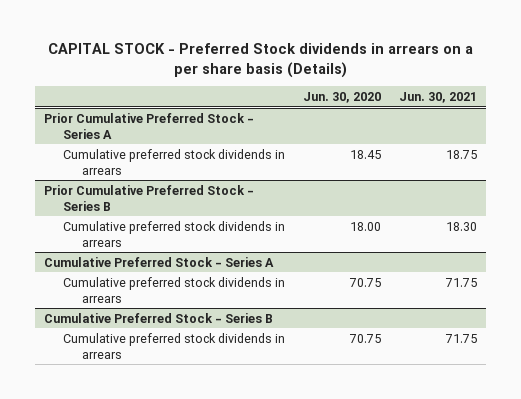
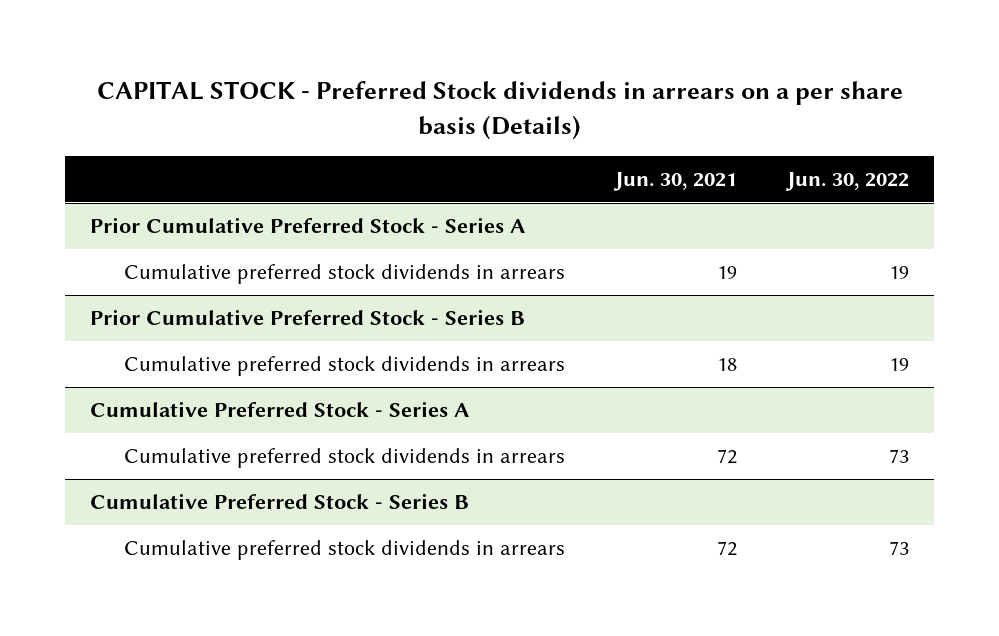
[303,91,382,103] Jun. 30, 2020 -> none
none -> [785,172,910,192] Jun. 30, 2022
[446,149,478,159] 18.75 -> [717,266,738,280] 19
[446,221,478,231] 18.30 -> [717,358,738,372] 18
[445,277,478,287] 71.75 -> [717,449,738,465] 72
[445,333,478,343] 71.75 -> [717,541,738,557] 72

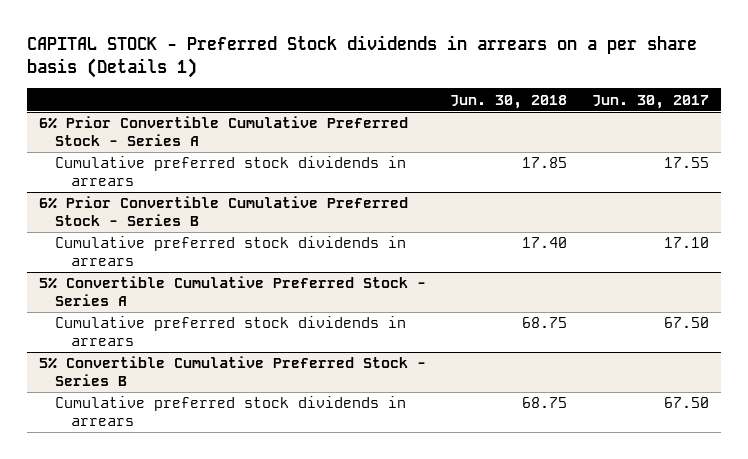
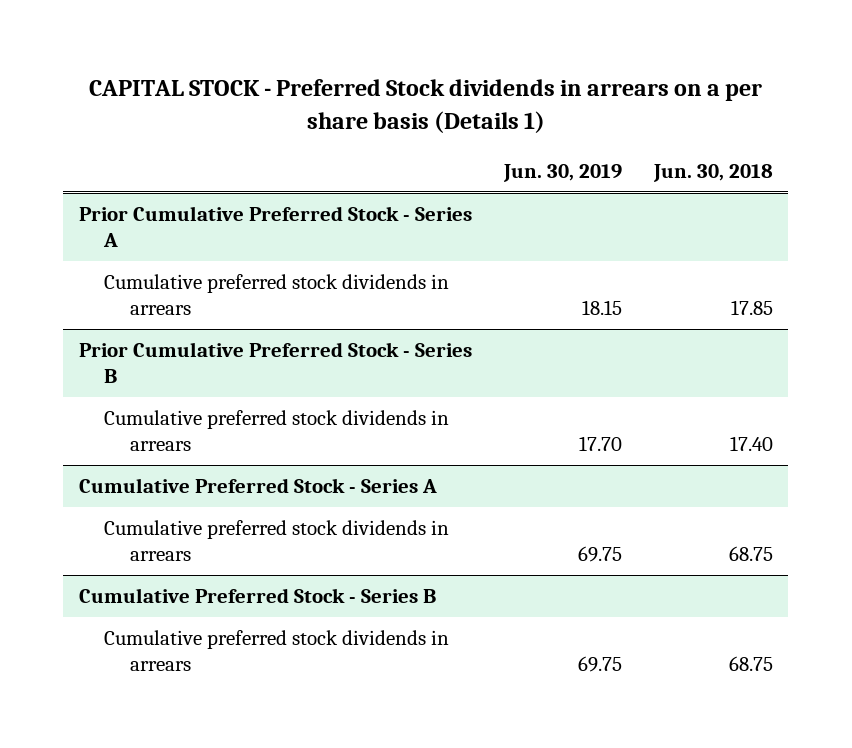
[591,94,709,109] Jun. 30, 2017 -> none
none -> [502,163,622,182] Jun. 30, 2019
[39,116,409,147] 6% Prior Convertible Cumulative Preferred Stock - Series A -> [79,206,473,247] Prior Cumulative Preferred Stock - Series A
[39,196,409,227] 6% Prior Convertible Cumulative Preferred Stock - Series B -> [79,342,473,383] Prior Cumulative Preferred Stock - Series B
[39,276,427,307] 5% Convertible Cumulative Preferred Stock - Series A -> [79,478,438,494] Cumulative Preferred Stock - Series A
[39,356,427,387] 5% Convertible Cumulative Preferred Stock - Series B -> [79,588,437,604] Cumulative Preferred Stock - Series B

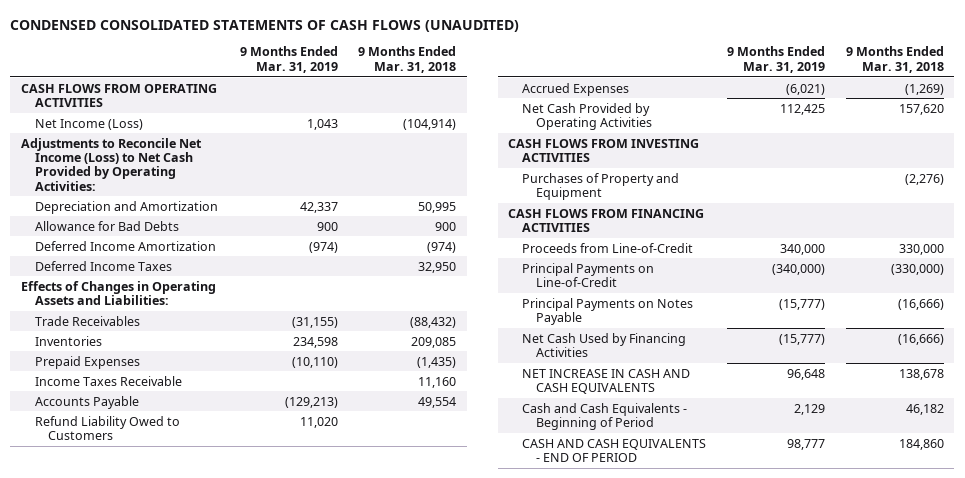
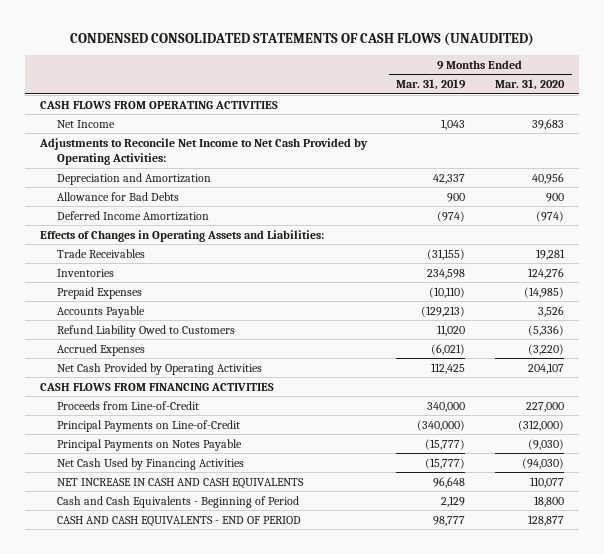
[358,46,457,73] 9 Months Ended Mar. 31, 2018 -> none
none -> [495,79,566,91] Mar. 31, 2020
[34,118,143,130] Net Income (Loss) -> [56,119,115,128] Net Income
[20,137,202,191] Adjustments to Reconcile Net Income (Loss) to Net Cash Provided by Operating Activities: -> [38,137,368,166] Adjustments to Reconcile Net Income to Net Cash Provided by Operating Activities:
[34,260,172,271] Deferred Income Taxes -> none
[34,375,182,386] Income Taxes Receivable -> none
[508,138,700,162] CASH FLOWS FROM INVESTING ACTIVITIES -> none
[521,172,679,200] Purchases of Property and Equipment -> none

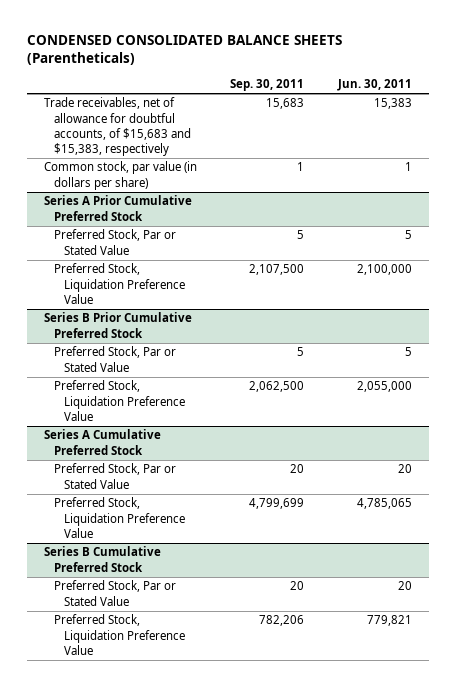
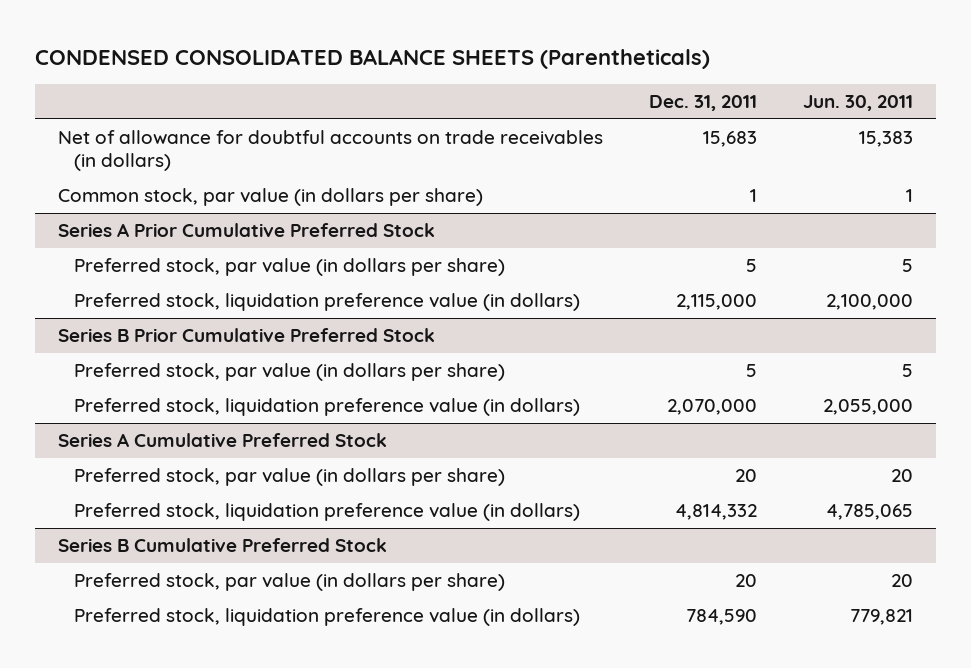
[230,79,305,92] Sep. 30, 2011 -> none
none -> [648,95,757,112] Dec. 31, 2011
[43,97,192,156] Trade receivables, net of allowance for doubtful accounts, of $15,683 and $15,383, respectively -> [57,130,603,171] Net of allowance for doubtful accounts on trade receivables (in dollars)
[54,229,177,255] Preferred Stock, Par or Stated Value -> [74,258,506,277] Preferred stock, par value (in dollars per share)
[54,263,186,304] Preferred Stock, Liquidation Preference Value -> [74,293,581,312] Preferred stock, liquidation preference value (in dollars)
[54,346,177,372] Preferred Stock, Par or Stated Value -> [74,363,506,382] Preferred stock, par value (in dollars per share)
[54,380,186,421] Preferred Stock, Liquidation Preference Value -> [74,398,581,417] Preferred stock, liquidation preference value (in dollars)
[54,463,177,489] Preferred Stock, Par or Stated Value -> [74,468,506,487] Preferred stock, par value (in dollars per share)
[54,497,186,538] Preferred Stock, Liquidation Preference Value -> [74,503,581,522] Preferred stock, liquidation preference value (in dollars)
[54,580,177,606] Preferred Stock, Par or Stated Value -> [74,573,506,592] Preferred stock, par value (in dollars per share)
[54,614,186,655] Preferred Stock, Liquidation Preference Value -> [74,608,581,627] Preferred stock, liquidation preference value (in dollars)

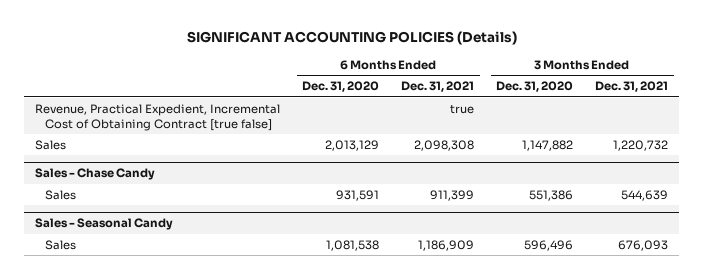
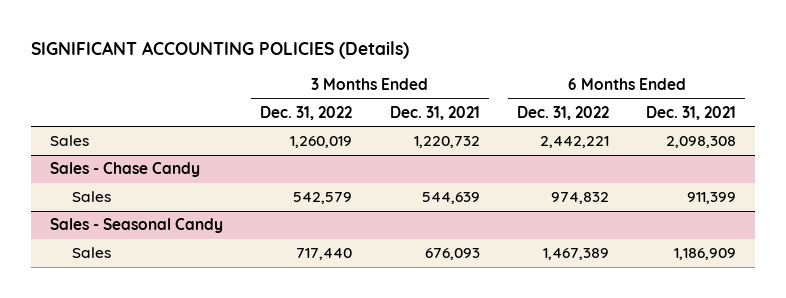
[302,81,380,93] Dec. 31, 2020 -> none
[496,81,574,93] Dec. 31, 2020 -> none
none -> [260,105,353,120] Dec. 31, 2022
none -> [516,105,609,120] Dec. 31, 2022
[35,103,281,131] Revenue, Practical Expedient, Incremental Cost of Obtaining Contract [true false] -> none

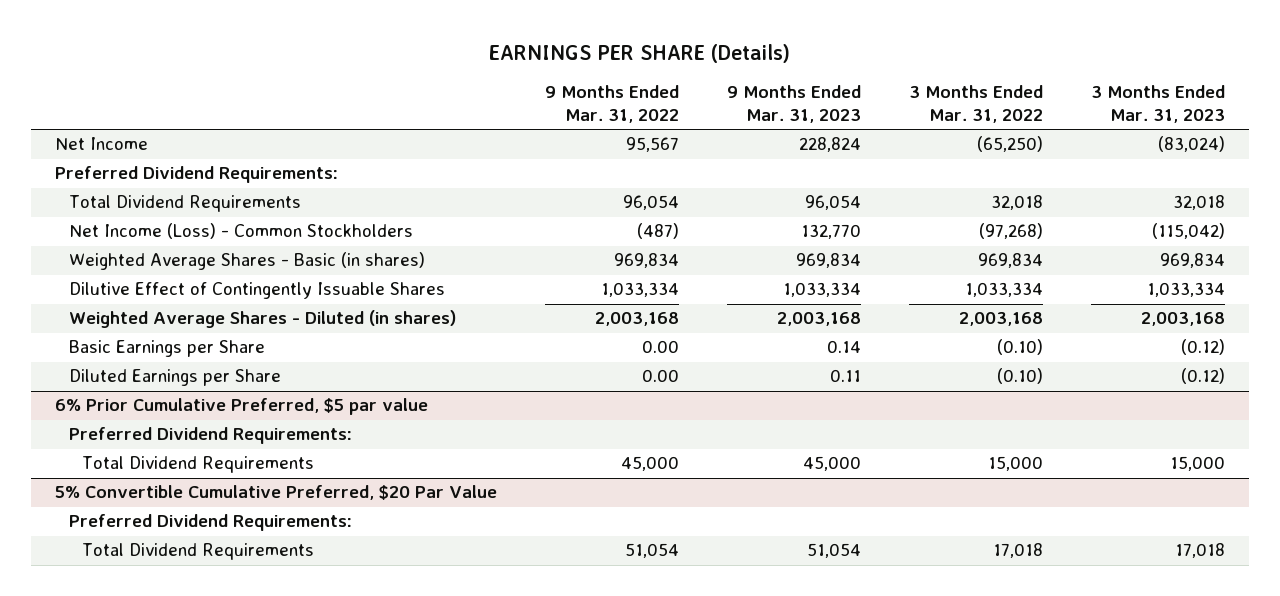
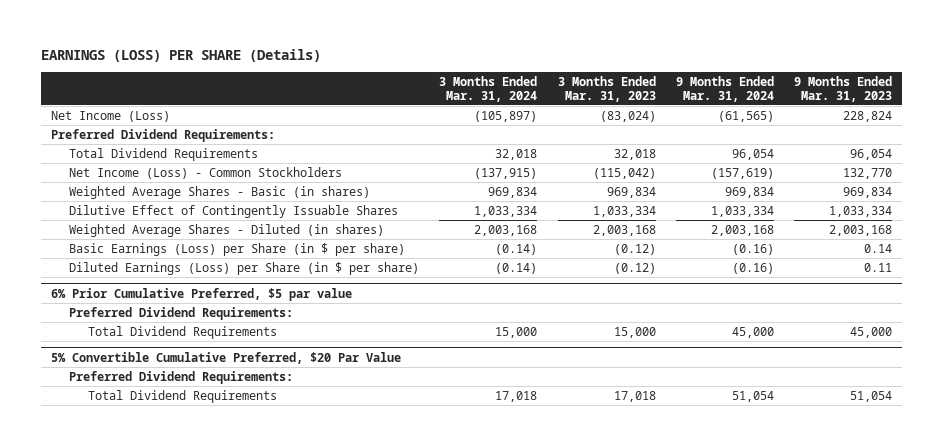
[489,43,791,63] EARNINGS PER SHARE (Details) -> [40,48,321,62] EARNINGS (LOSS) PER SHARE (Details)
[545,85,680,124] 9 Months Ended Mar. 31, 2022 -> none
[909,85,1044,124] 3 Months Ended Mar. 31, 2022 -> none
none -> [439,75,538,102] 3 Months Ended Mar. 31, 2024
none -> [675,75,774,102] 9 Months Ended Mar. 31, 2024
[55,137,149,151] Net Income -> [50,111,170,123] Net Income (Loss)
[68,340,265,358] Basic Earnings per Share -> [69,243,406,257] Basic Earnings (Loss) per Share (in $ per share)
[68,369,281,387] Diluted Earnings per Share -> [69,262,420,276] Diluted Earnings (Loss) per Share (in $ per share)

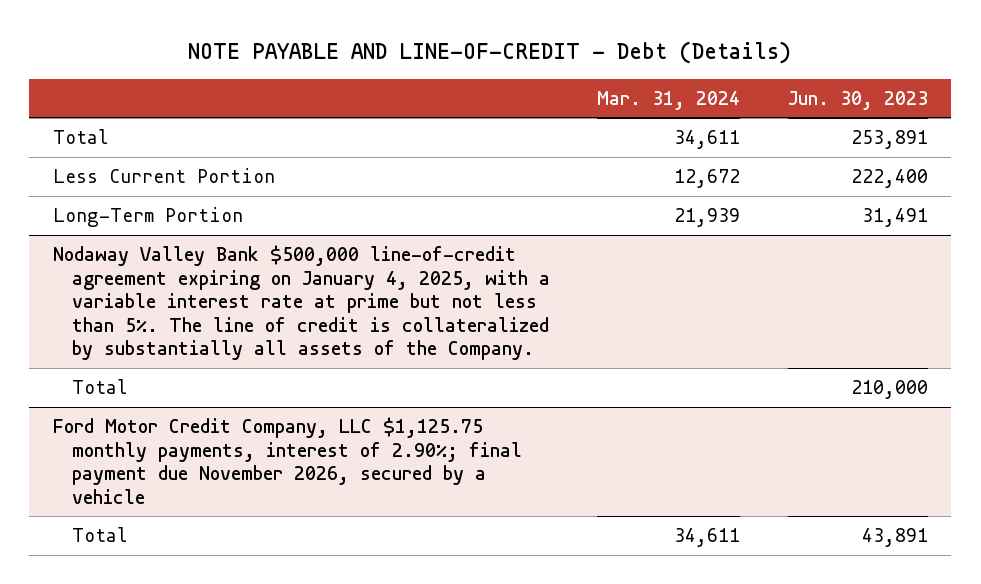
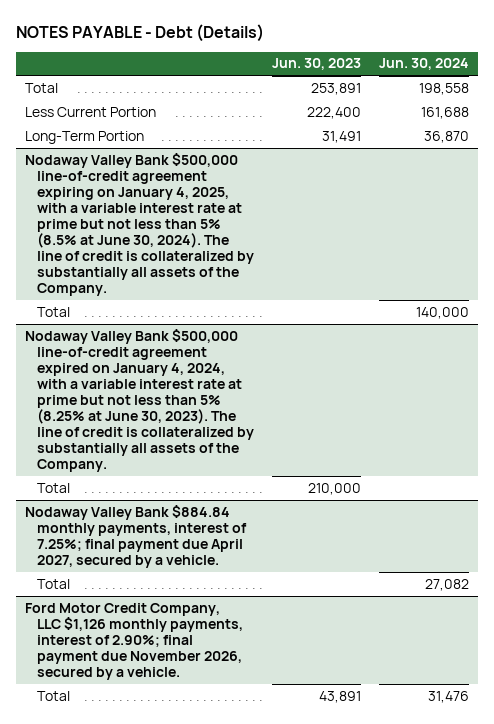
[188,41,792,65] NOTE PAYABLE AND LINE-OF-CREDIT - Debt (Details) -> [16,23,265,42] NOTES PAYABLE - Debt (Details)
[597,90,741,110] Mar. 31, 2024 -> none
none -> [379,58,470,71] Jun. 30, 2024
[52,245,550,361] Nodaway Valley Bank $500,000 line-of-credit agreement expiring on January 4, 2025, with a variable interest rate at prime but not less than 5%. The line of credit is collateralized by substantially all assets of the Company. -> [25,152,255,297] Nodaway Valley Bank $500,000 line-of-credit agreement expiring on January 4, 2025, with a variable interest rate at prime but not less than 5% (8.5% at June 30, 2024). The line of credit is collateralized by substantially all assets of the Company.
none -> [37,306,71,317] Total
none -> [25,328,255,473] Nodaway Valley Bank $500,000 line-of-credit agreement expired on January 4, 2024, with a variable interest rate at prime but not less than 5% (8.25% at June 30, 2023). The line of credit is collateralized by substantially all assets of the Company.
none -> [25,504,248,568] Nodaway Valley Bank $884.84 monthly payments, interest of 7.25%; final payment due April 2027, secured by a vehicle.
none -> [37,578,71,589] Total
[52,417,522,504] Ford Motor Credit Company, LLC $1,125.75 monthly payments, interest of 2.90%; final payment due November 2026, secured by a vehicle -> [25,602,244,681] Ford Motor Credit Company, LLC $1,126 monthly payments, interest of 2.90%; final payment due November 2026, secured by a vehicle.

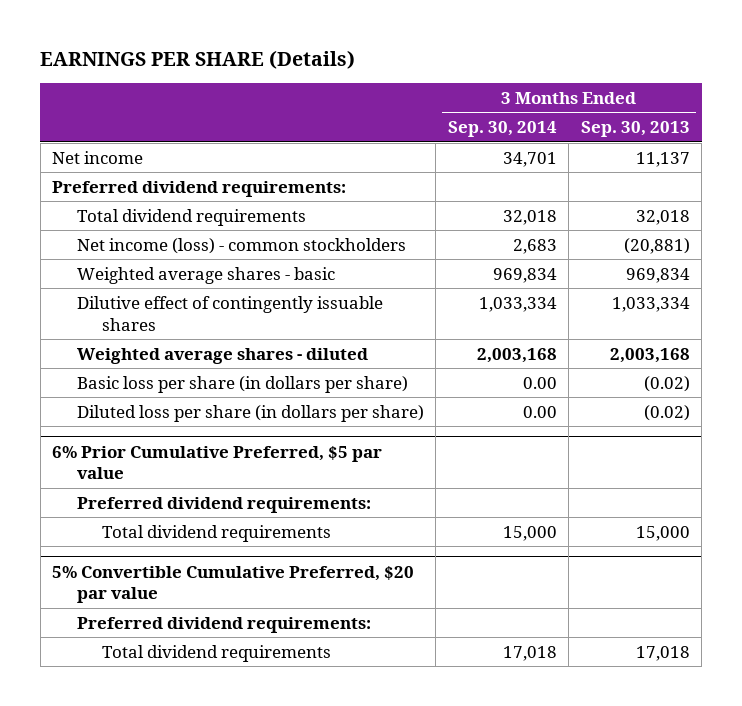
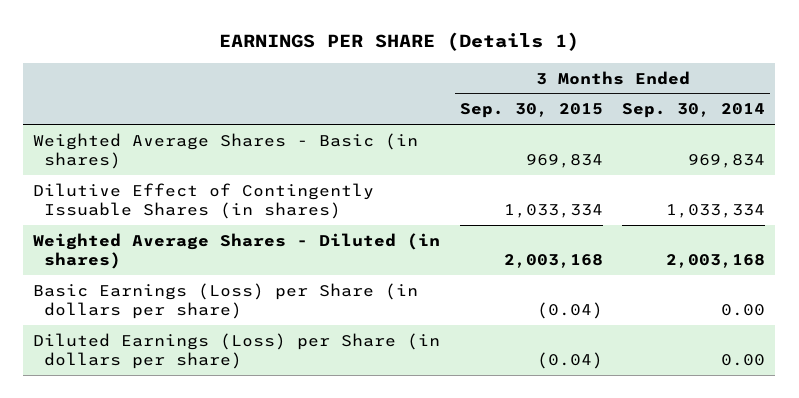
[40,50,356,70] EARNINGS PER SHARE (Details) -> [219,32,580,52] EARNINGS PER SHARE (Details 1)
[580,121,690,138] Sep. 30, 2013 -> none
none -> [459,103,603,119] Sep. 30, 2015
[52,150,144,164] Net income -> none
[52,180,347,197] Preferred dividend requirements: -> none
[76,208,306,226] Total dividend requirements -> none
[76,237,406,254] Net income (loss) - common stockholders -> none
[52,445,383,480] 6% Prior Cumulative Preferred, $5 par value -> none
[76,496,371,513] Preferred dividend requirements: -> none
[101,524,331,542] Total dividend requirements -> none
[52,565,415,604] 5% Convertible Cumulative Preferred, $20 par value -> none
[76,616,371,633] Preferred dividend requirements: -> none
[101,644,331,662] Total dividend requirements -> none
[76,266,335,284] Weighted average shares - basic -> [33,132,419,170] Weighted Average Shares - Basic (in shares)
[76,295,383,331] Dilutive effect of contingently issuable shares -> [33,182,375,220] Dilutive Effect of Contingently Issuable Shares (in shares)
[76,347,368,364] Weighted average shares - diluted -> [33,232,441,270] Weighted Average Shares - Diluted (in shares)
[76,375,408,393] Basic loss per share (in dollars per share) -> [33,282,419,320] Basic Earnings (Loss) per Share (in dollars per share)
[76,404,424,422] Diluted loss per share (in dollars per share) -> [33,332,441,370] Diluted Earnings (Loss) per Share (in dollars per share)

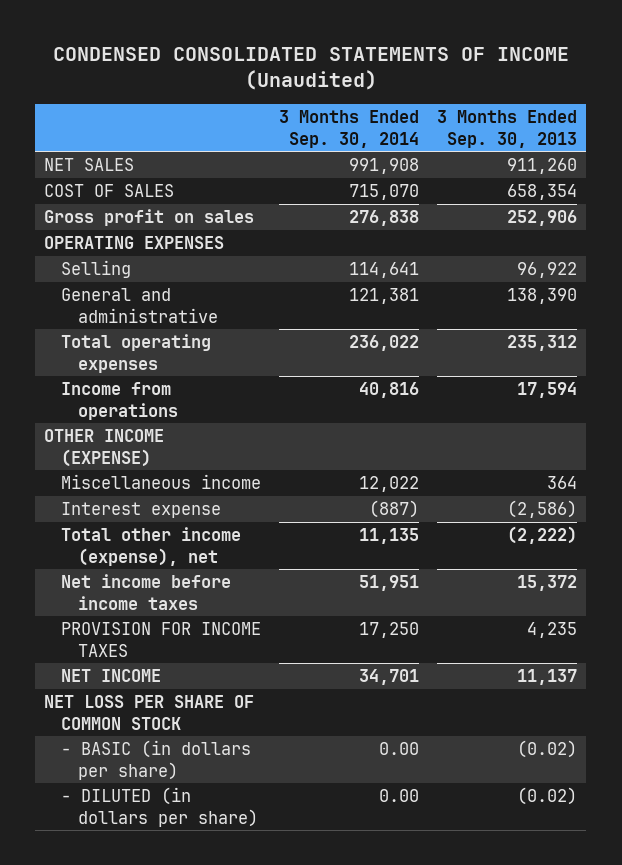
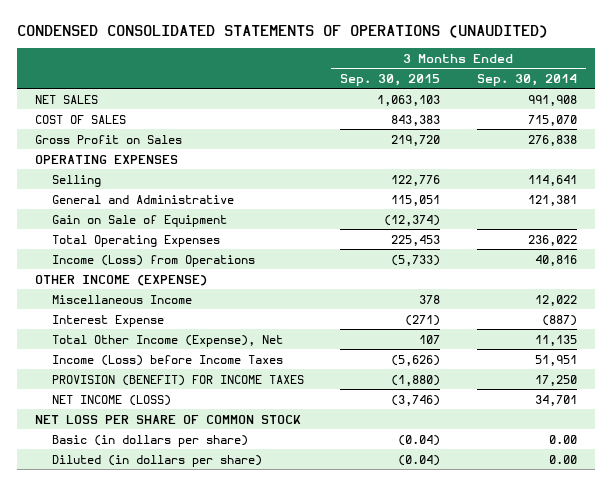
[52,47,569,91] CONDENSED CONSOLIDATED STATEMENTS OF INCOME (Unaudited) -> [16,24,548,38] CONDENSED CONSOLIDATED STATEMENTS OF OPERATIONS (UNAUDITED)
[437,110,578,148] 3 Months Ended Sep. 30, 2013 -> none
none -> [340,73,441,86] Sep. 30, 2015
[44,209,255,227] Gross profit on sales -> [35,134,183,144] Gross Profit on Sales
[61,288,219,323] General and administrative -> [52,194,235,204] General and Administrative
none -> [52,214,228,227] Gain on Sale of Equipment
[61,334,212,373] Total operating expenses -> [52,234,221,247] Total Operating Expenses
[61,382,179,420] Income from operations -> [52,254,256,267] Income (Loss) from Operations
[61,474,262,490] Miscellaneous income -> [52,294,193,304] Miscellaneous Income
[61,502,222,519] Interest expense -> [52,314,165,327] Interest Expense
[61,527,242,566] Total other income (expense), net -> [52,334,284,347] Total Other Income (Expense), Net
[61,574,232,610] Net income before income taxes -> [52,354,284,366] Income (Loss) before Income Taxes
[61,622,262,657] PROVISION FOR INCOME TAXES -> [52,374,305,386] PROVISION (BENEFIT) FOR INCOME TAXES
[61,669,162,683] NET INCOME -> [52,394,172,406] NET INCOME (LOSS)
[61,740,252,780] - BASIC (in dollars per share) -> [52,434,249,447] Basic (in dollars per share)
[61,787,259,827] - DILUTED (in dollars per share) -> [52,454,263,467] Diluted (in dollars per share)

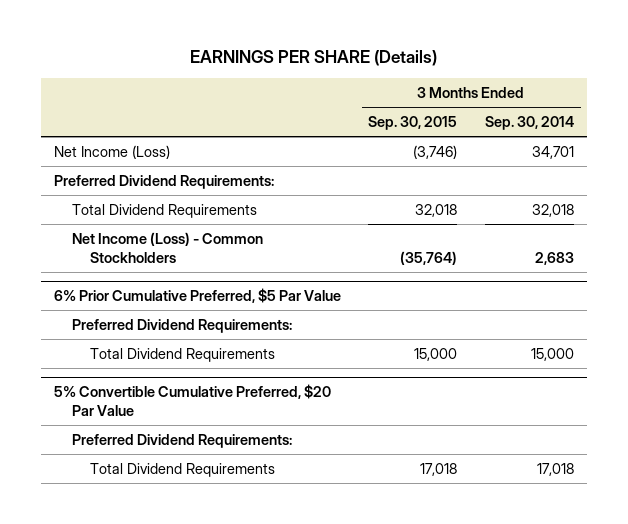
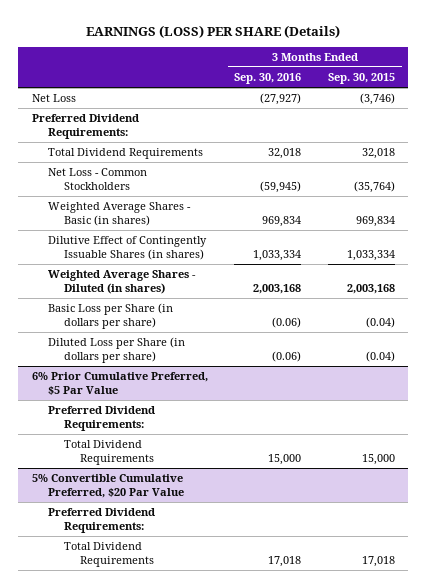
[189,50,437,67] EARNINGS PER SHARE (Details) -> [86,24,341,38] EARNINGS (LOSS) PER SHARE (Details)
[484,116,574,131] Sep. 30, 2014 -> none
none -> [234,72,302,84] Sep. 30, 2016
[54,144,171,159] Net Income (Loss) -> [31,94,76,103] Net Loss
[72,231,264,263] Net Income (Loss) - Common Stockholders -> [47,168,147,191] Net Loss - Common Stockholders
none -> [47,202,191,227] Weighted Average Shares - Basic (in shares)
none -> [47,236,207,261] Dilutive Effect of Contingently Issuable Shares (in shares)
none -> [47,270,196,295] Weighted Average Shares - Diluted (in shares)
none -> [47,303,173,330] Basic Loss per Share (in dollars per share)
none -> [47,337,185,364] Diluted Loss per Share (in dollars per share)

